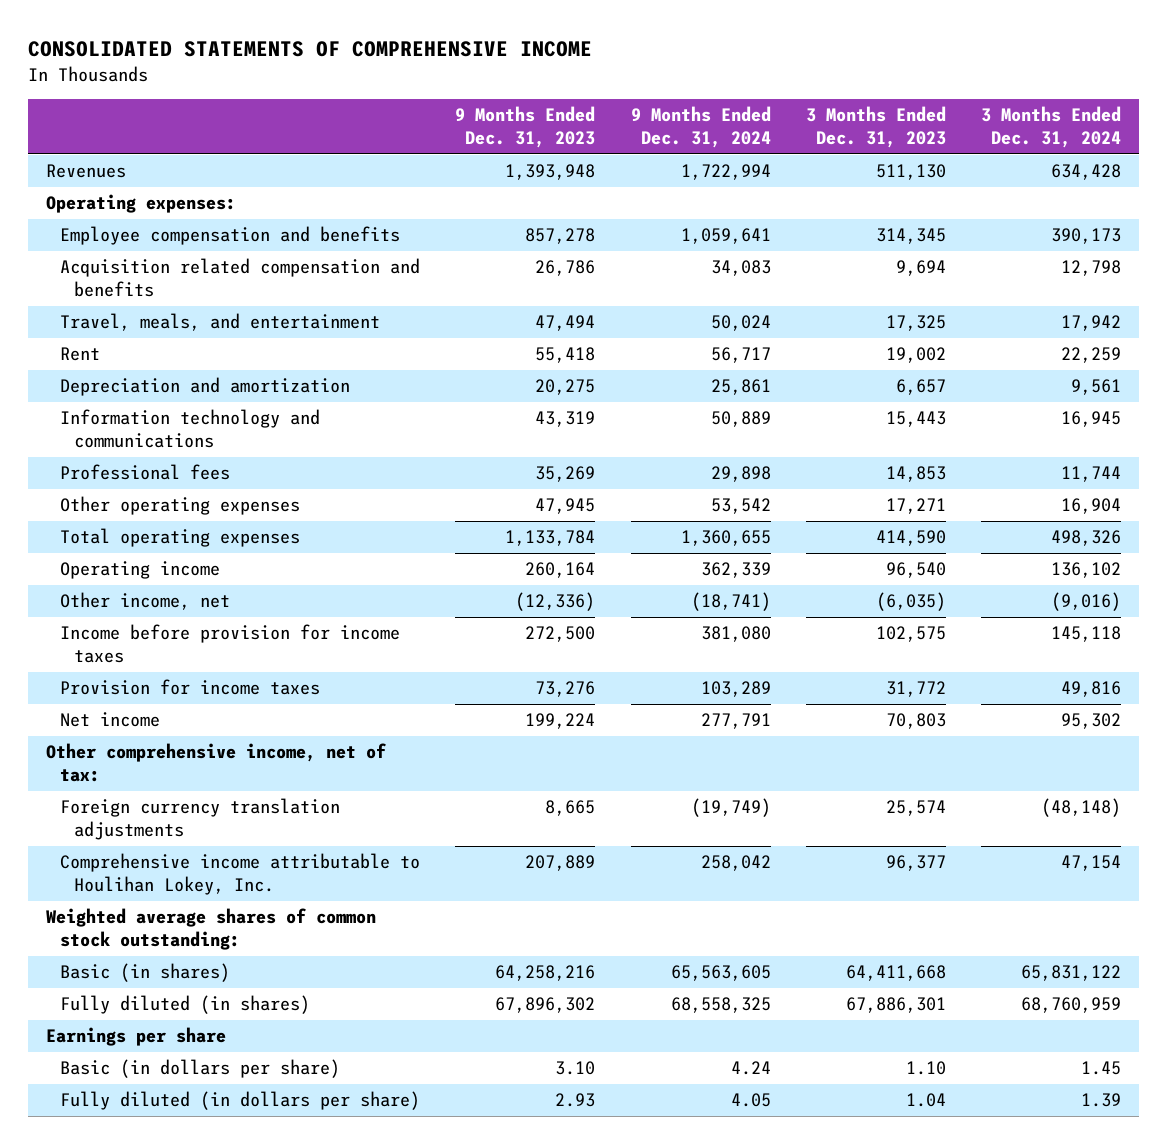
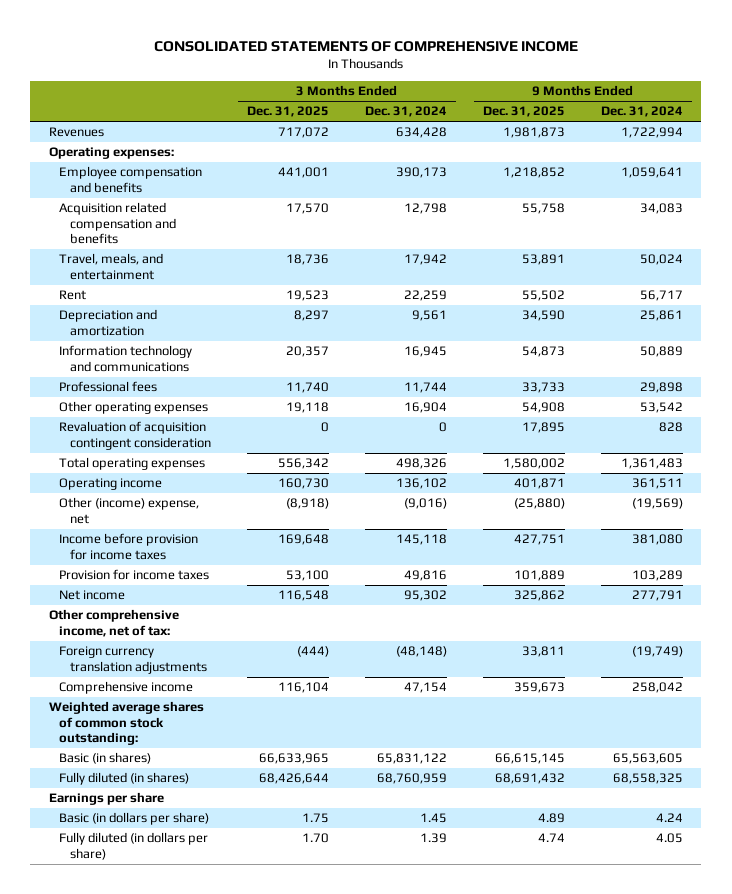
[455,106,596,149] 9 Months Ended Dec. 31, 2023 -> none
[805,106,946,149] 3 Months Ended Dec. 31, 2023 -> none
none -> [246,106,329,118] Dec. 31, 2025
none -> [483,106,566,118] Dec. 31, 2025
none -> [59,421,211,450] Revaluation of acquisition contingent consideration
[680,530,771,547] 1,360,655 -> [621,458,684,470] 1,361,483
[700,562,771,579] 362,339 -> [632,478,684,490] 361,511
[59,592,230,611] Other income, net -> [59,497,200,524] Other (income) expense, net
[690,592,771,612] (18,741) -> [632,498,684,510] (19,569)
[59,853,420,895] Comprehensive income attributable to Houlihan Lokey, Inc. -> [59,681,194,695] Comprehensive income

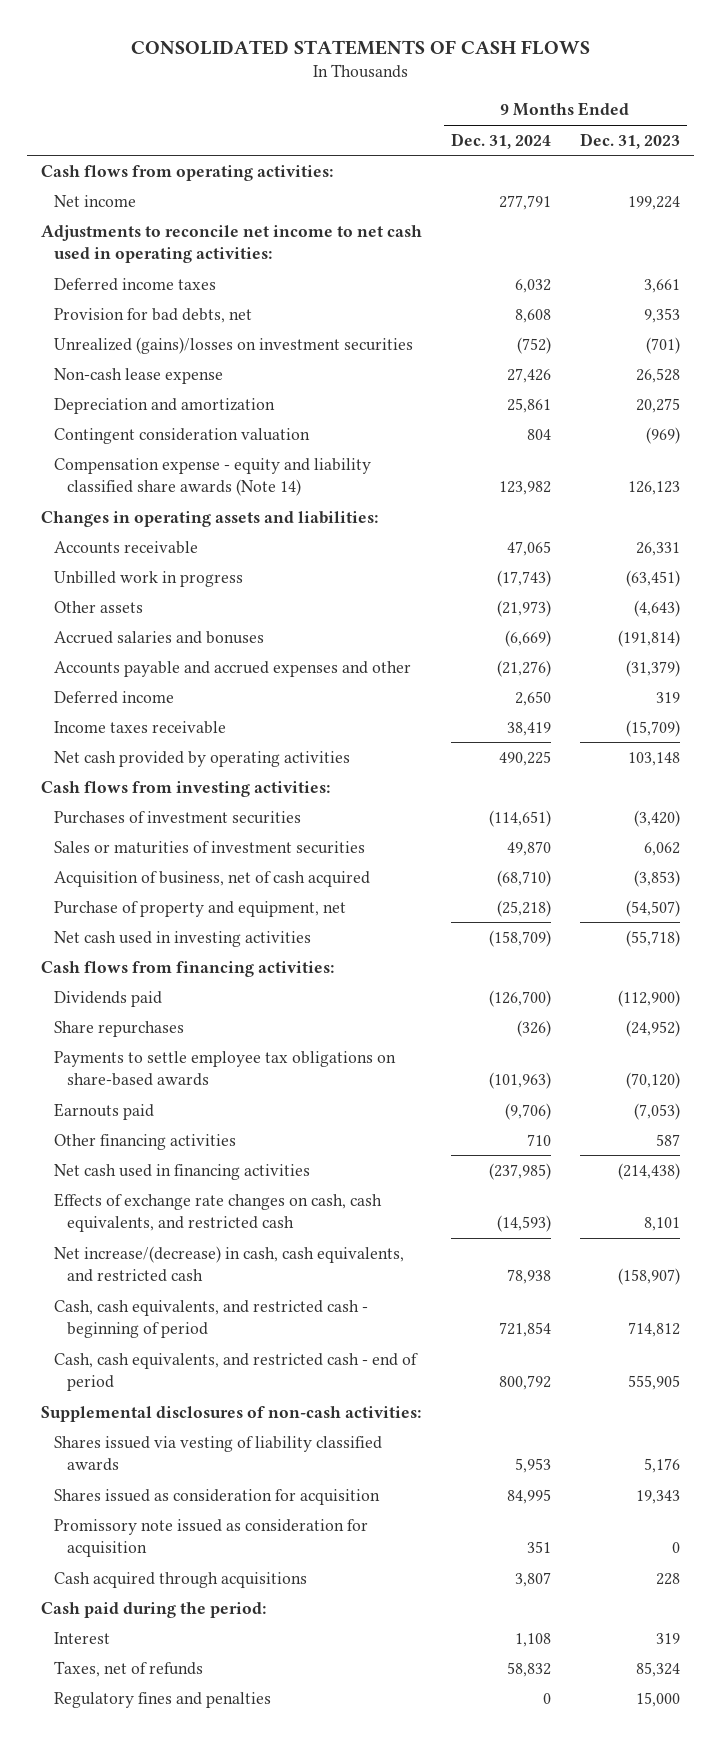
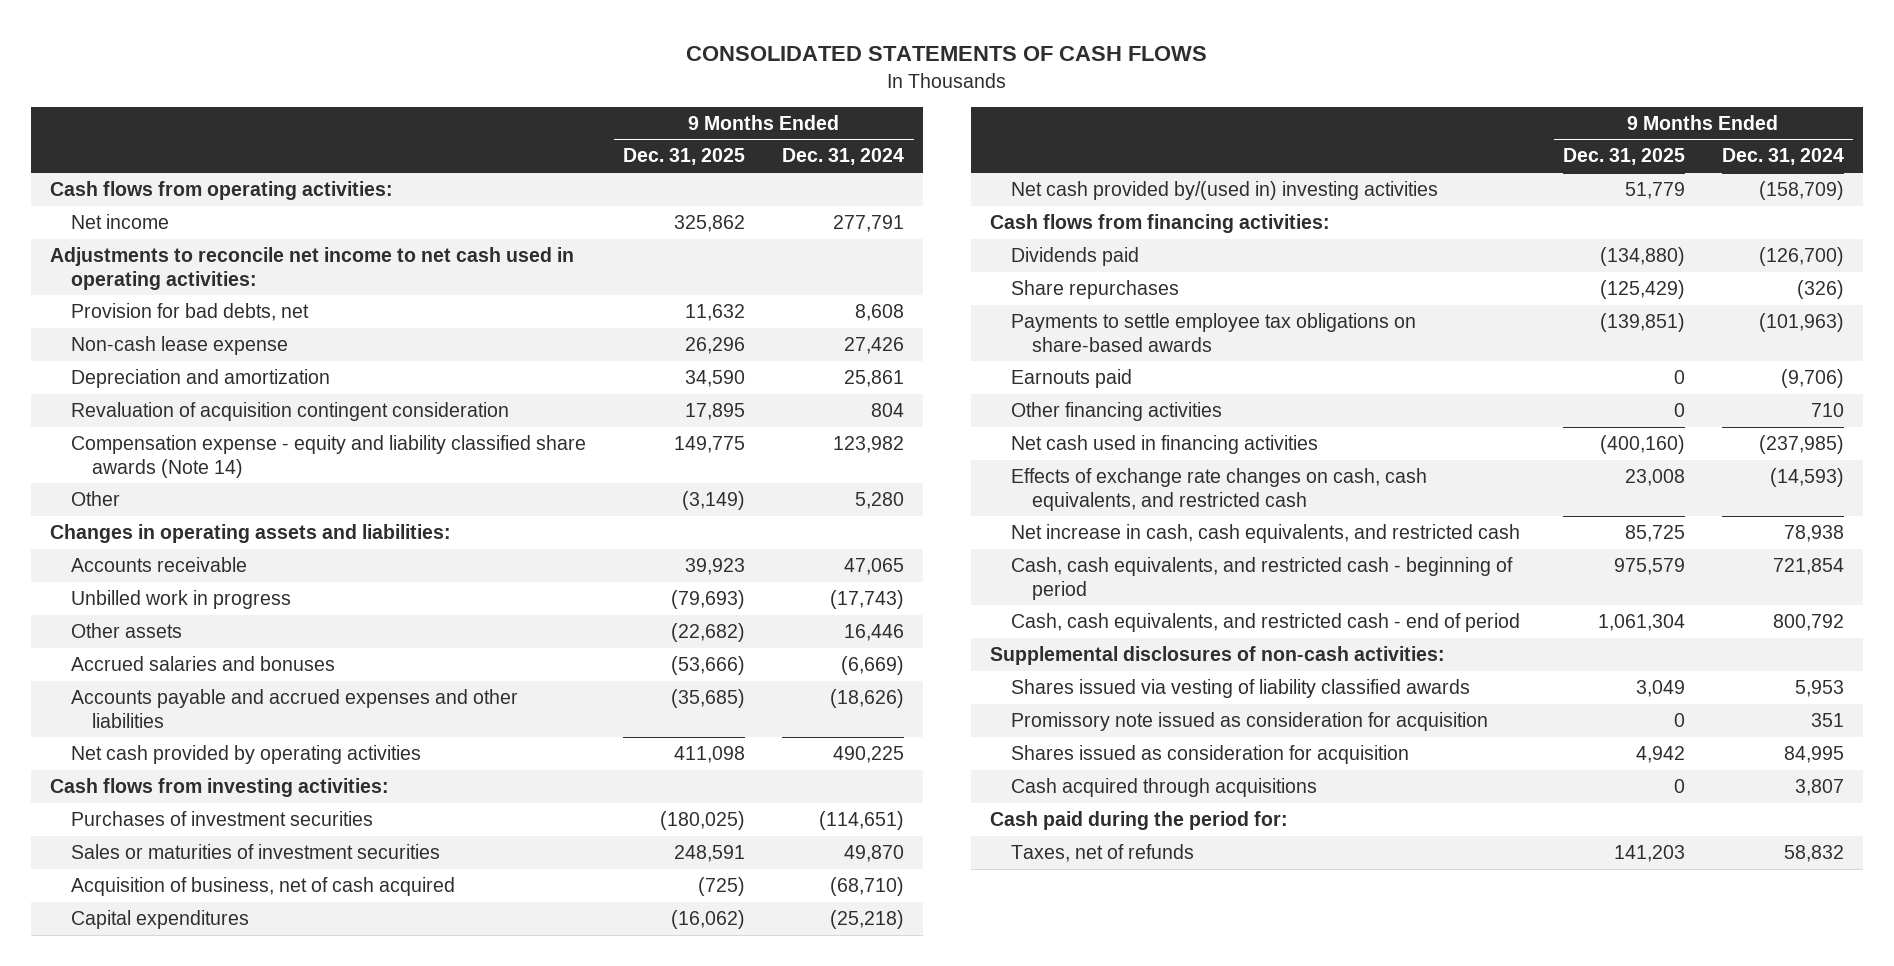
[579,132,680,149] Dec. 31, 2023 -> none
none -> [623,148,746,166] Dec. 31, 2025
[54,277,217,291] Deferred income taxes -> none
[54,336,414,354] Unrealized (gains)/losses on investment securities -> none
[54,427,311,444] Contingent consideration valuation -> [70,401,509,421] Revaluation of acquisition contingent consideration
none -> [70,490,120,506] Other
[497,599,552,617] (21,973) -> [844,623,905,641] 16,446
[54,690,175,704] Deferred income -> none
[54,720,227,734] Income taxes receivable -> none
[54,660,412,677] Accounts payable and accrued expenses and other -> [70,688,518,728] Accounts payable and accrued expenses and other liabilities
[497,659,552,677] (21,276) -> [830,688,905,708] (18,626)
[54,900,347,917] Purchase of property and equipment, net -> [70,909,249,929] Capital expenditures
[54,930,312,947] Net cash used in investing activities -> [1010,180,1438,200] Net cash provided by/(used in) investing activities
[54,1245,405,1283] Net increase/(decrease) in cash, cash equivalents, and restricted cash -> [1010,523,1520,543] Net increase in cash, cash equivalents, and restricted cash
[54,1488,381,1505] Shares issued as consideration for acquisition -> [1010,744,1409,764] Shares issued as consideration for acquisition
[54,1631,111,1644] Interest -> none
[41,1601,267,1618] Cash paid during the period: -> [989,810,1288,830] Cash paid during the period for:
[54,1691,272,1708] Regulatory fines and penalties -> none

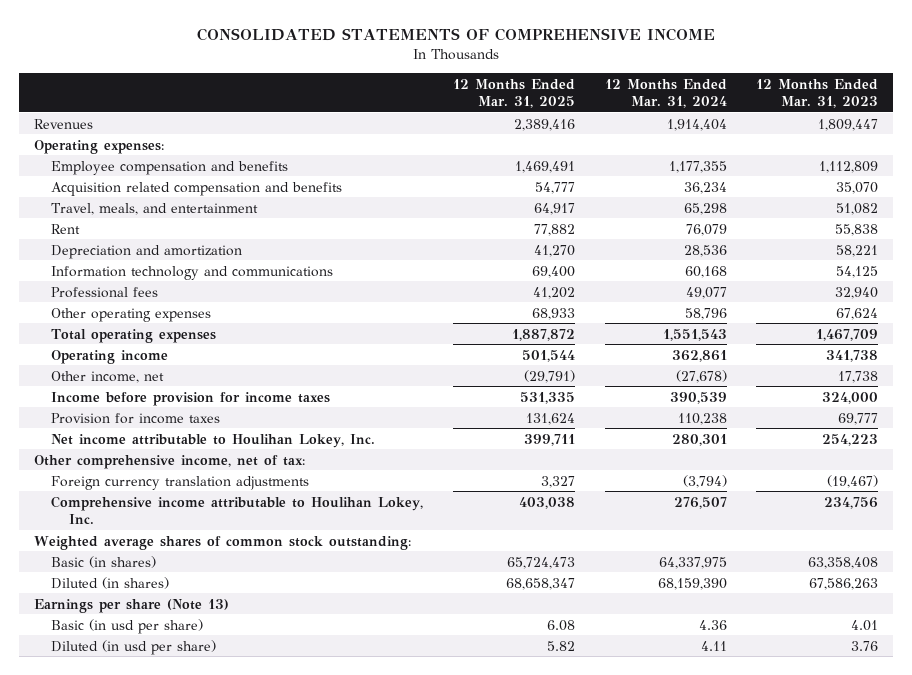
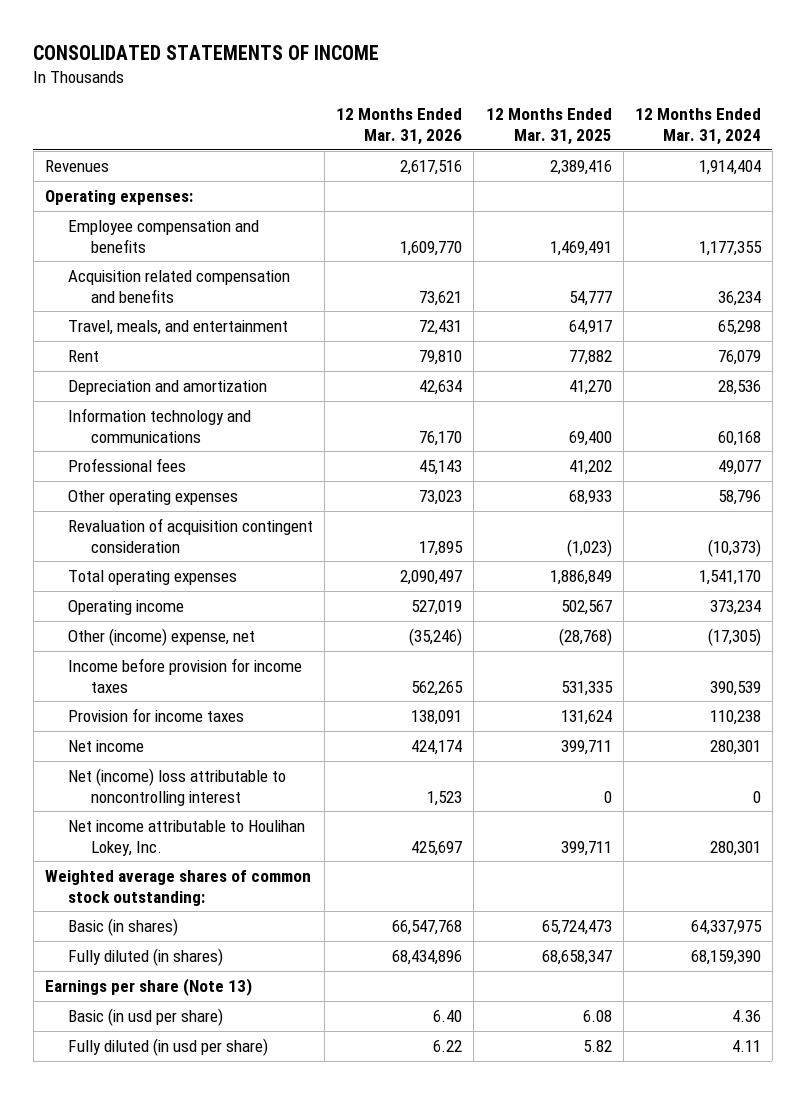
[196,28,715,42] CONSOLIDATED STATEMENTS OF COMPREHENSIVE INCOME -> [33,44,380,60] CONSOLIDATED STATEMENTS OF INCOME
[756,78,879,108] 12 Months Ended Mar. 31, 2023 -> none
none -> [336,108,463,146] 12 Months Ended Mar. 31, 2026
none -> [67,517,313,553] Revaluation of acquisition contingent consideration
[511,328,575,341] 1,887,872 -> [549,569,612,585] 1,886,849
[662,328,727,341] 1,551,543 -> [698,569,761,585] 1,541,170
[521,349,575,362] 501,544 -> [560,599,612,615] 502,567
[671,349,727,362] 362,861 -> [709,599,761,615] 373,234
[51,370,165,383] Other income, net -> [67,627,255,646] Other (income) expense, net
[523,369,575,383] (29,791) -> [558,627,612,646] (28,768)
[675,369,727,383] (27,678) -> [707,627,761,646] (17,305)
none -> [67,739,144,752] Net income
none -> [67,767,286,806] Net (income) loss attributable to noncontrolling interest
[33,454,305,469] Other comprehensive income, net of tax: -> none
[51,475,310,490] Foreign currency translation adjustments -> none
[51,495,424,524] Comprehensive income attributable to Houlihan Lokey, Inc. -> none
[51,576,170,589] Diluted (in shares) -> [67,947,223,966] Fully diluted (in shares)
[51,639,217,655] Diluted (in usd per share) -> [67,1037,268,1056] Fully diluted (in usd per share)

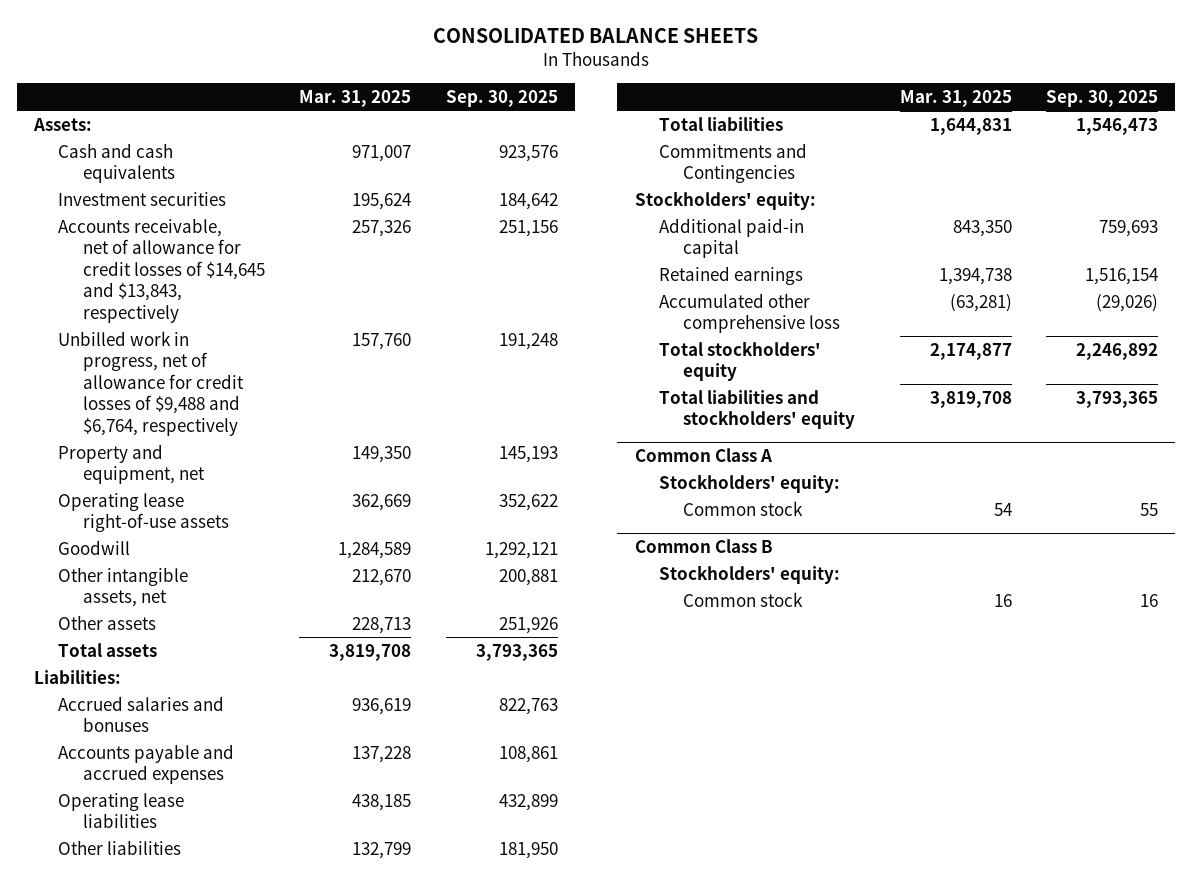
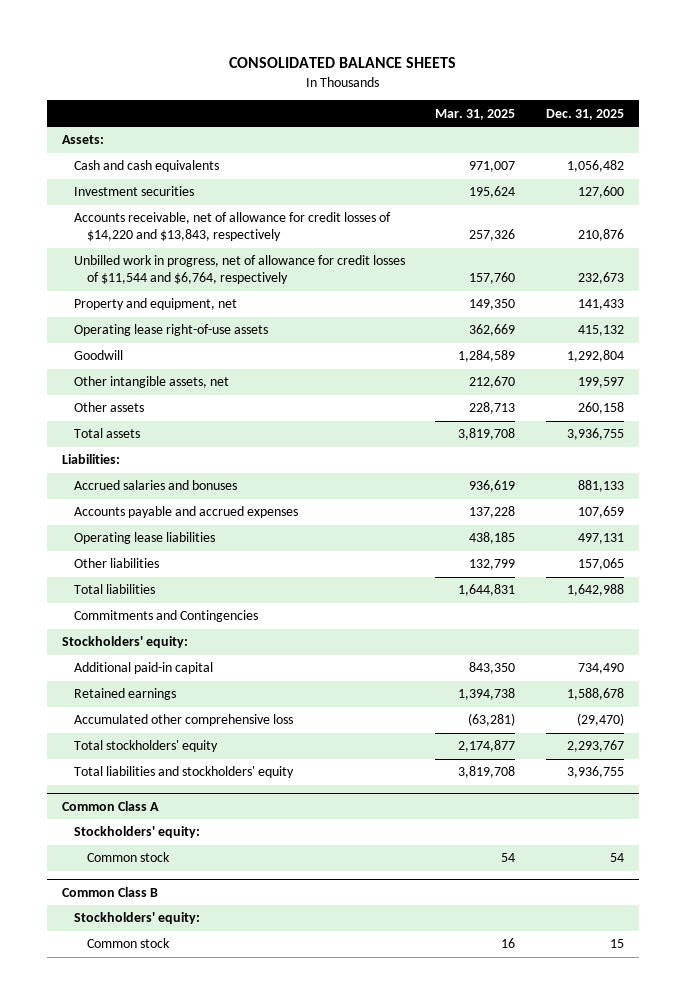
[445,89,558,107] Sep. 30, 2025 -> none
none -> [545,108,624,120] Dec. 31, 2025
[58,217,265,323] Accounts receivable, net of allowance for credit losses of $14,645 and $13,843, respectively -> [74,212,392,242] Accounts receivable, net of allowance for credit losses of $14,220 and $13,843, respectively
[58,330,244,436] Unbilled work in progress, net of allowance for credit losses of $9,488 and $6,764, respectively -> [74,255,406,285] Unbilled work in progress, net of allowance for credit losses of $11,544 and $6,764, respectively

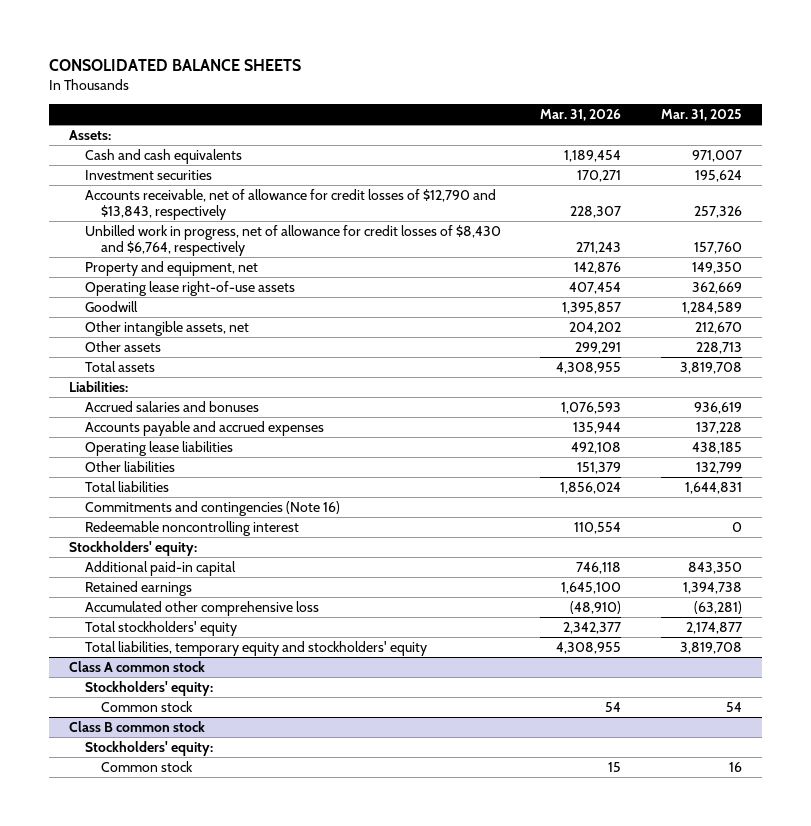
[545,108,624,120] Dec. 31, 2025 -> none
none -> [540,109,622,122] Mar. 31, 2026
[74,212,392,242] Accounts receivable, net of allowance for credit losses of $14,220 and $13,843, respectively -> [84,188,496,221] Accounts receivable, net of allowance for credit losses of $12,790 and $13,843, respectively
[74,255,406,285] Unbilled work in progress, net of allowance for credit losses of $11,544 and $6,764, respectively -> [84,224,501,257] Unbilled work in progress, net of allowance for credit losses of $8,430 and $6,764, respectively
[74,610,259,623] Commitments and Contingencies -> [84,500,340,516] Commitments and contingencies (Note 16)
none -> [84,520,299,536] Redeemable noncontrolling interest
[74,766,295,779] Total liabilities and stockholders' equity -> [84,640,427,656] Total liabilities, temporary equity and stockholders' equity
[62,800,160,811] Common Class A -> [68,660,205,672] Class A common stock
[62,886,159,897] Common Class B -> [68,720,205,732] Class B common stock

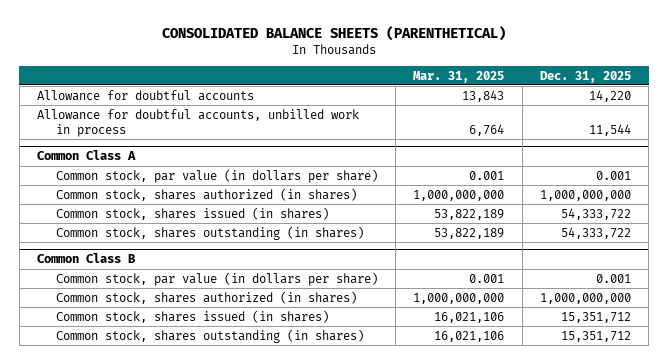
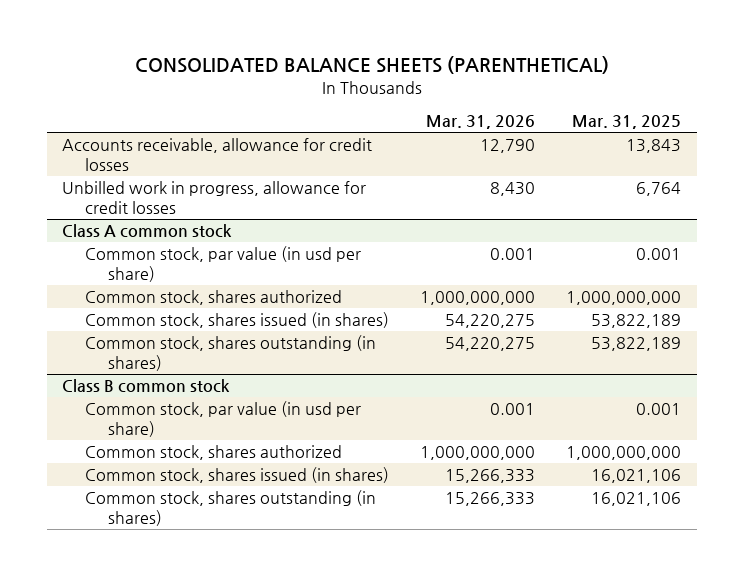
[539,70,631,83] Dec. 31, 2025 -> none
none -> [426,115,536,130] Mar. 31, 2026
[36,89,254,101] Allowance for doubtful accounts -> [62,138,373,171] Accounts receivable, allowance for credit losses
[36,108,359,137] Allowance for doubtful accounts, unbilled work in process -> [62,181,367,214] Unbilled work in progress, allowance for credit losses
[36,150,136,161] Common Class A -> [62,224,233,239] Class A common stock
[55,168,378,183] Common stock, par value (in dollars per share) -> [84,246,361,282] Common stock, par value (in usd per share)
[55,187,357,201] Common stock, shares authorized (in shares) -> [84,290,342,306] Common stock, shares authorized
[36,253,136,264] Common Class B -> [62,379,231,394] Class B common stock
[55,271,378,286] Common stock, par value (in dollars per share) -> [84,401,361,437] Common stock, par value (in usd per share)
[55,290,357,304] Common stock, shares authorized (in shares) -> [84,445,342,461] Common stock, shares authorized

